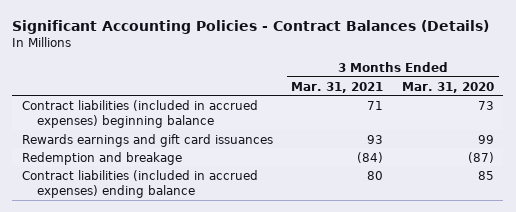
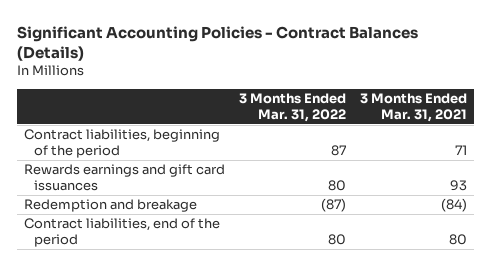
[402,81,495,93] Mar. 31, 2020 -> none
none -> [239,92,347,122] 3 Months Ended Mar. 31, 2022
[21,99,258,128] Contract liabilities (included in accrued expenses) beginning balance -> [24,129,221,159] Contract liabilities, beginning of the period
[21,169,258,198] Contract liabilities (included in accrued expenses) ending balance -> [24,218,221,248] Contract liabilities, end of the period

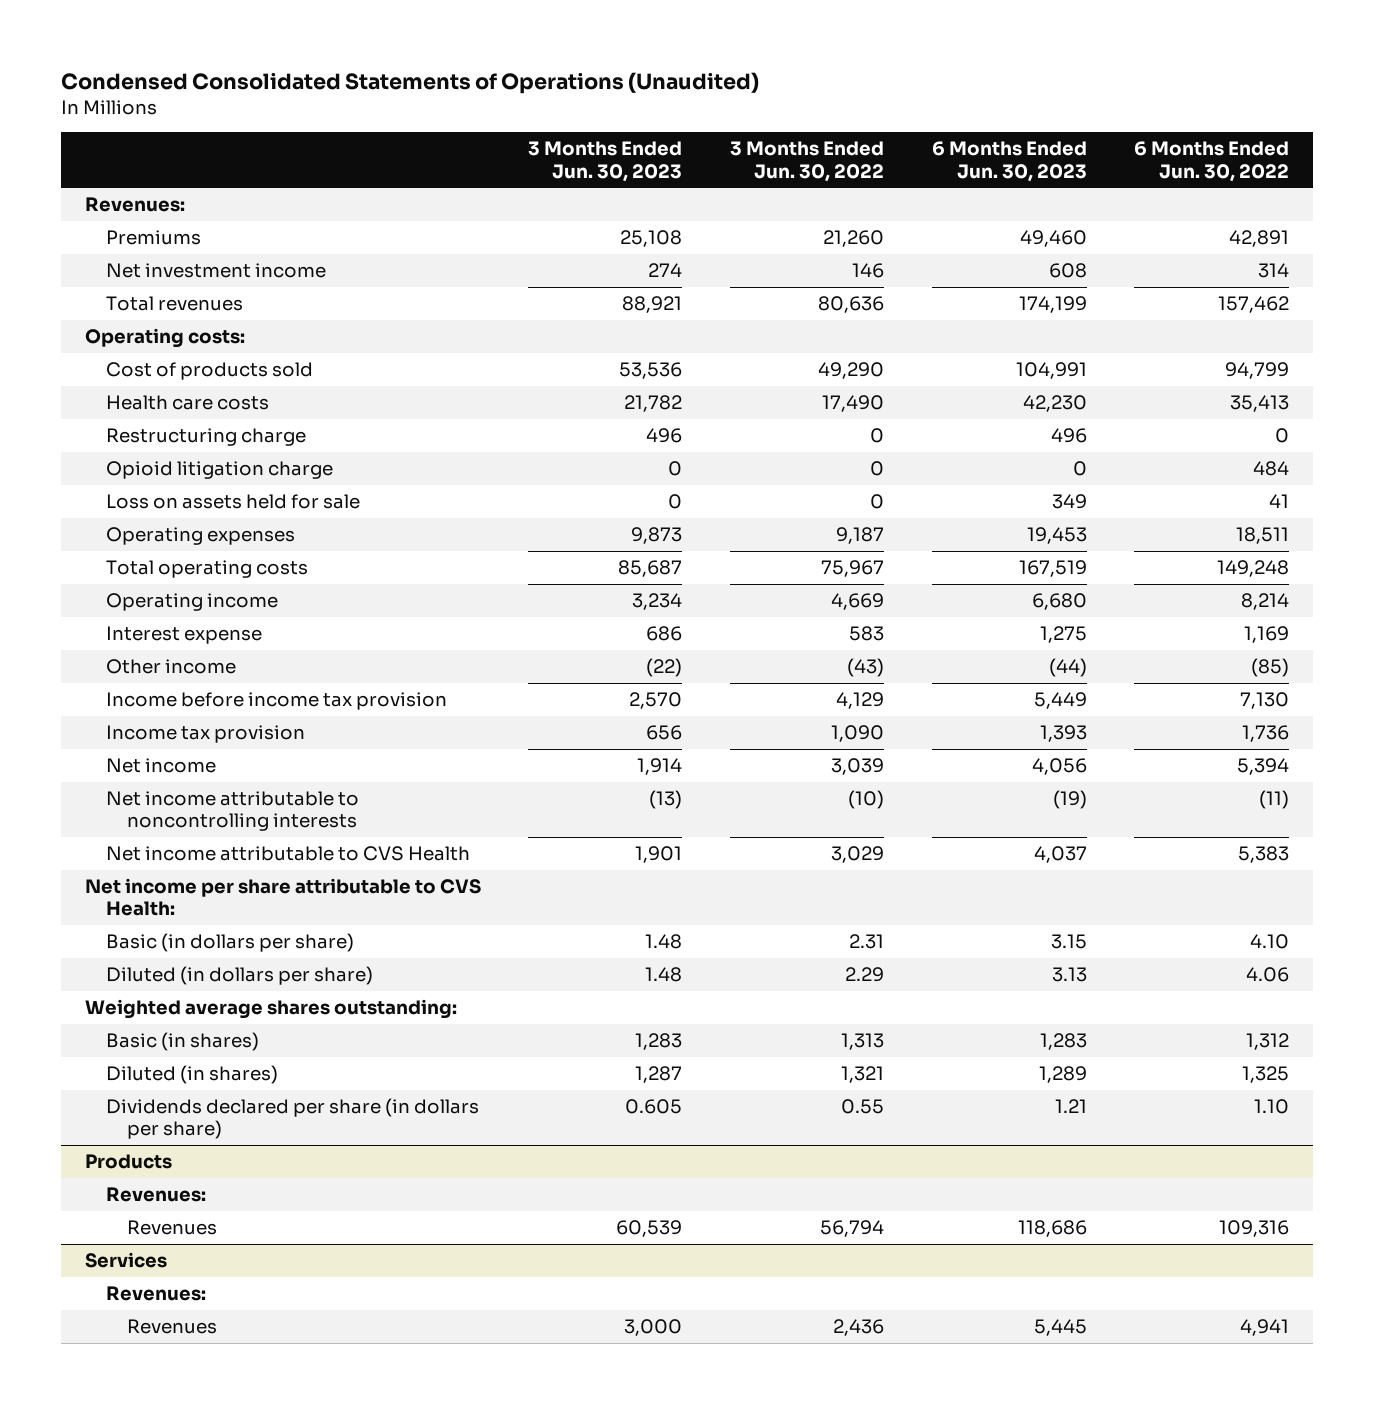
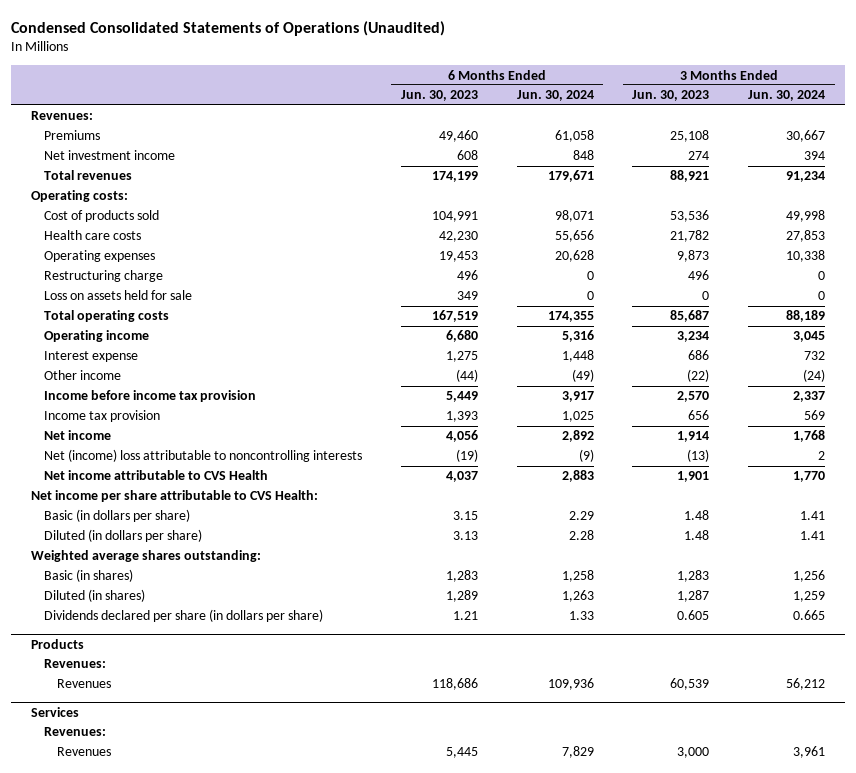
[729,141,884,182] 3 Months Ended Jun. 30, 2022 -> none
[1134,141,1290,182] 6 Months Ended Jun. 30, 2022 -> none
none -> [516,90,594,102] Jun. 30, 2024
none -> [748,90,826,102] Jun. 30, 2024
[105,526,295,545] Operating expenses -> [43,250,155,263] Operating expenses
[105,460,333,479] Opioid litigation charge -> none
[105,790,359,832] Net income attributable to noncontrolling interests -> [43,449,362,463] Net (income) loss attributable to noncontrolling interests

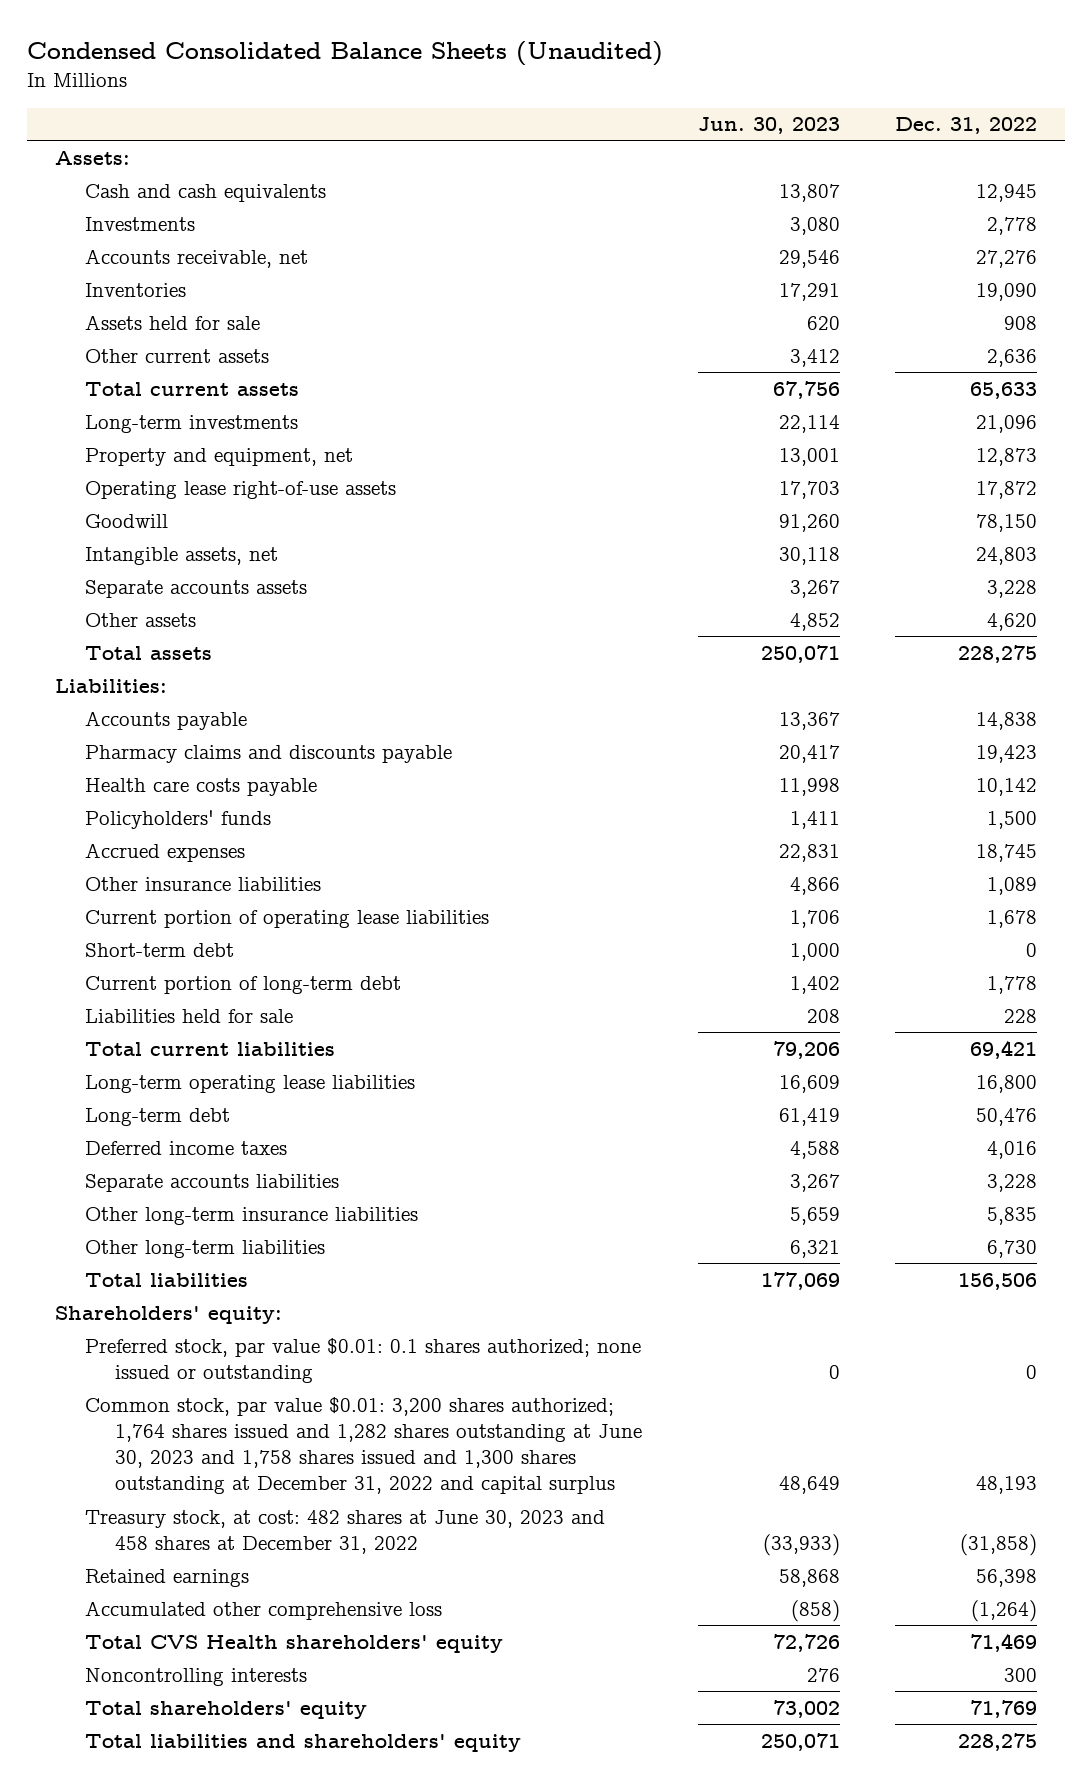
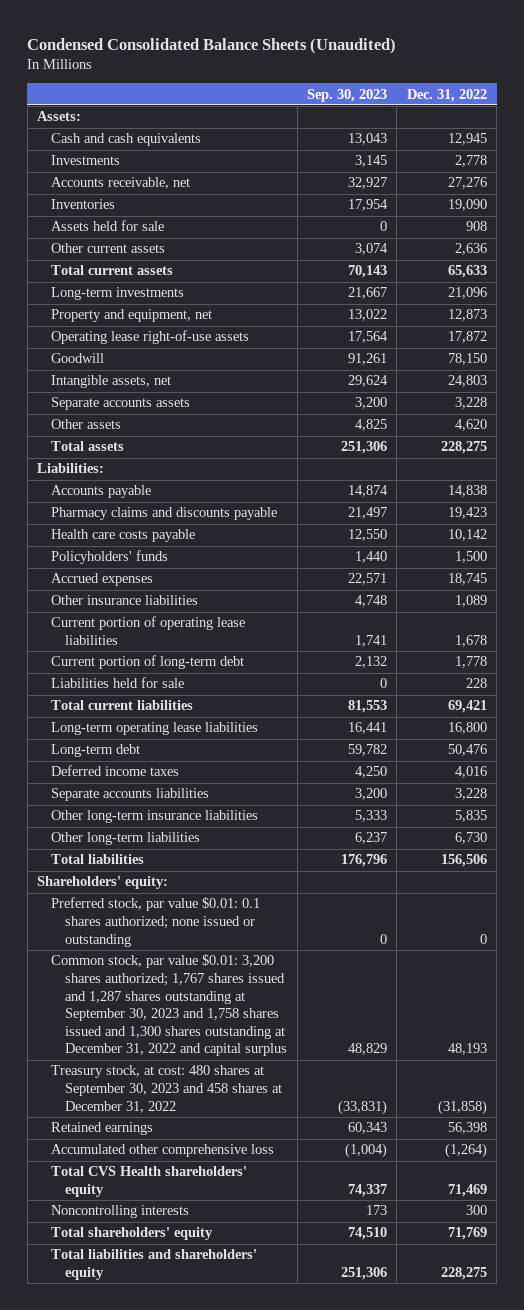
[697,117,840,135] Jun. 30, 2023 -> none
none -> [307,88,388,102] Sep. 30, 2023
[85,942,235,957] Short-term debt -> none
[85,1396,643,1495] Common stock, par value $0.01: 3,200 shares authorized; 1,764 shares issued and 1,282 shares outstanding at June 30, 2023 and 1,758 shares issued and 1,300 shares outstanding at December 31, 2022 and capital surplus -> [51,954,288,1057] Common stock, par value $0.01: 3,200 shares authorized; 1,767 shares issued and 1,287 shares outstanding at September 30, 2023 and 1,758 shares issued and 1,300 shares outstanding at December 31, 2022 and capital surplus
[85,1509,606,1554] Treasury stock, at cost: 482 shares at June 30, 2023 and 458 shares at December 31, 2022 -> [51,1065,283,1113] Treasury stock, at cost: 480 shares at September 30, 2023 and 458 shares at December 31, 2022

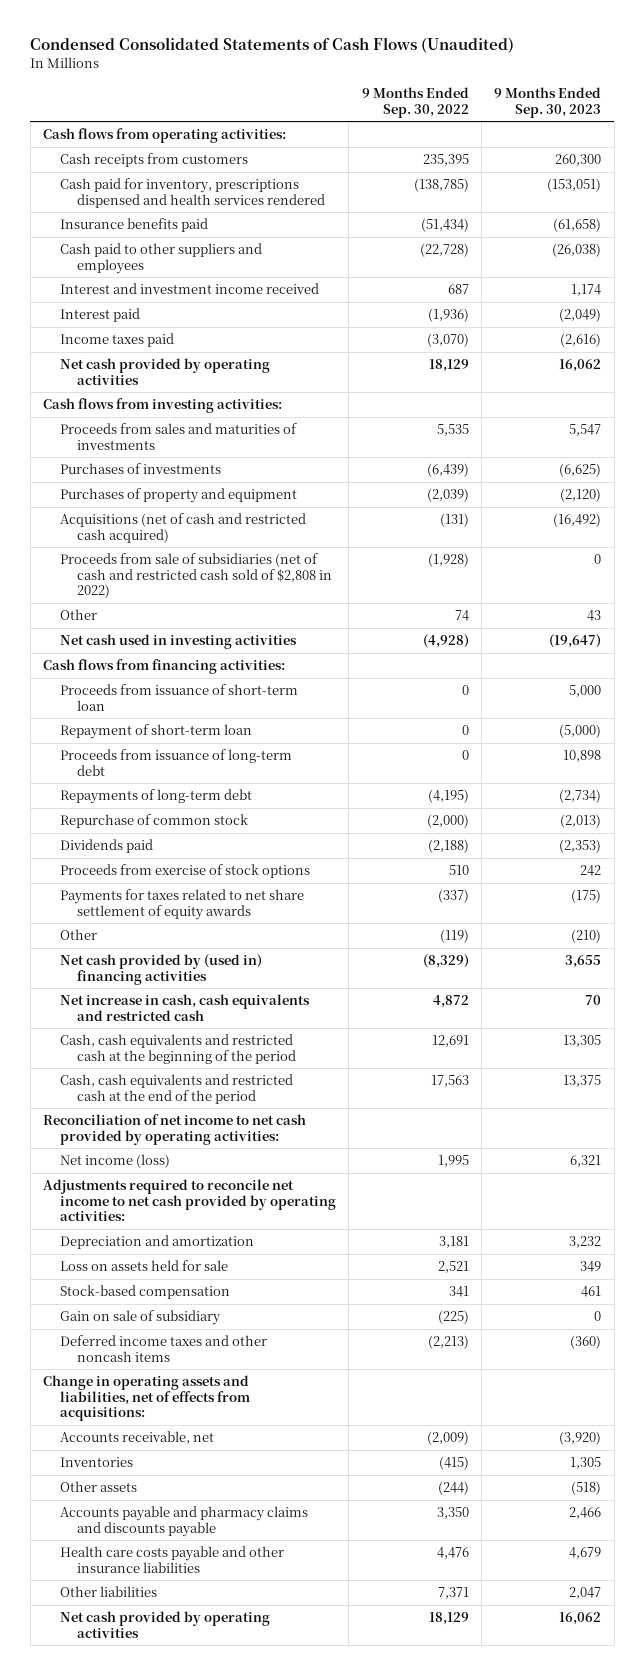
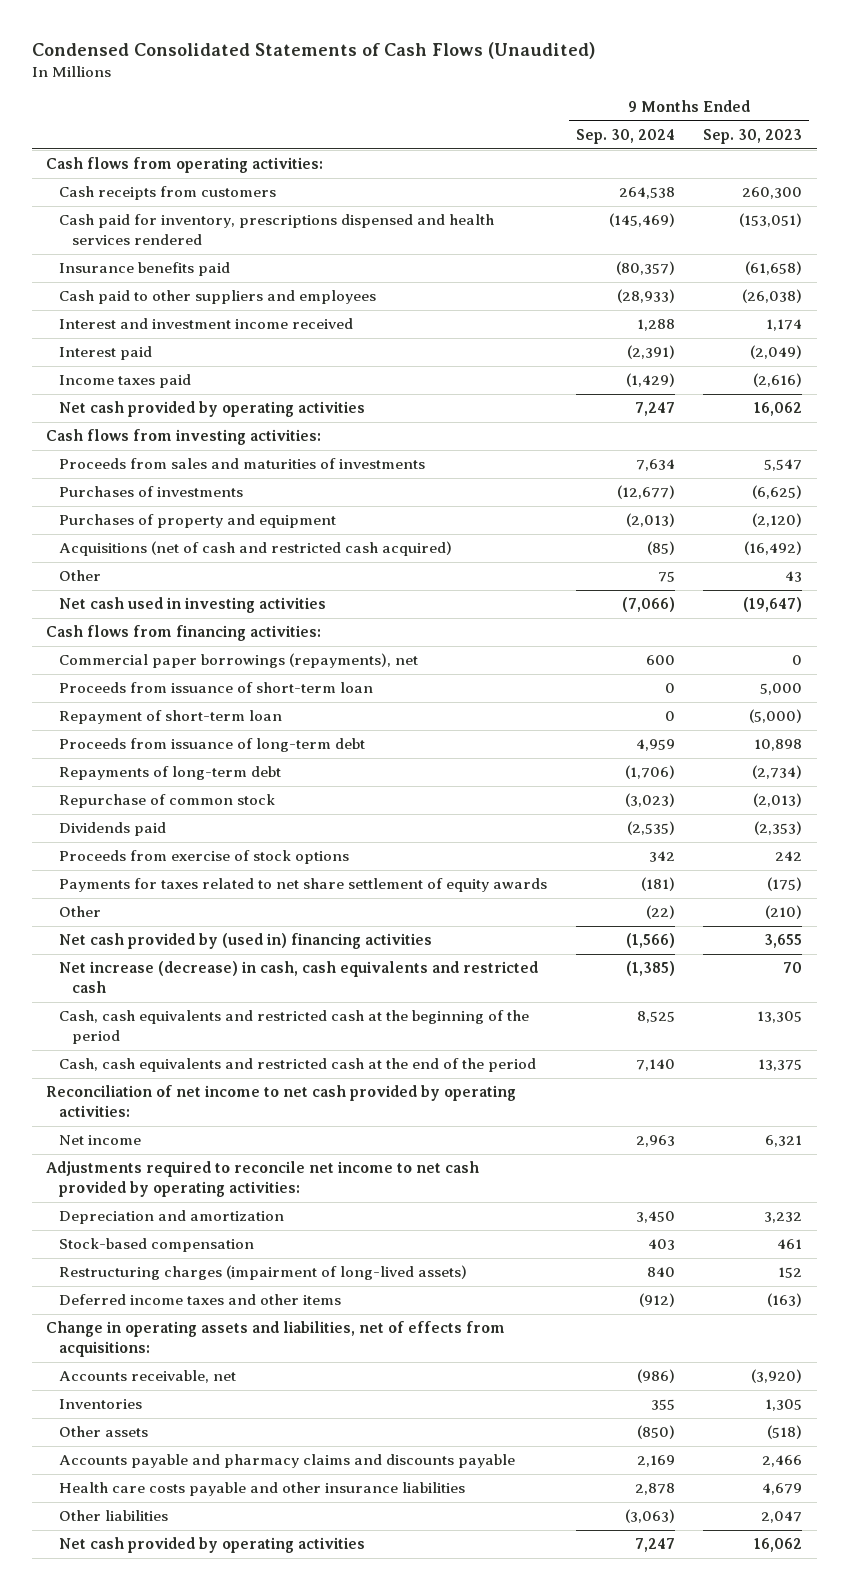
[361,87,469,118] 9 Months Ended Sep. 30, 2022 -> none
none -> [575,128,675,144] Sep. 30, 2024
[60,553,333,598] Proceeds from sale of subsidiaries (net of cash and restricted cash sold of $2,808 in 2022) -> none
none -> [59,653,419,669] Commercial paper borrowings (repayments), net
[60,994,311,1021] Net increase in cash, cash equivalents and restricted cash -> [59,961,539,994] Net increase (decrease) in cash, cash equivalents and restricted cash
[60,1154,171,1169] Net income (loss) -> [59,1135,142,1146] Net income
[60,1260,229,1272] Loss on assets held for sale -> none
[60,1310,222,1326] Gain on sale of subsidiary -> none
none -> [59,1265,468,1281] Restructuring charges (impairment of long-lived assets)
[60,1335,268,1362] Deferred income taxes and other noncash items -> [59,1294,342,1306] Deferred income taxes and other items
[570,1335,602,1350] (360) -> [767,1293,803,1308] (163)

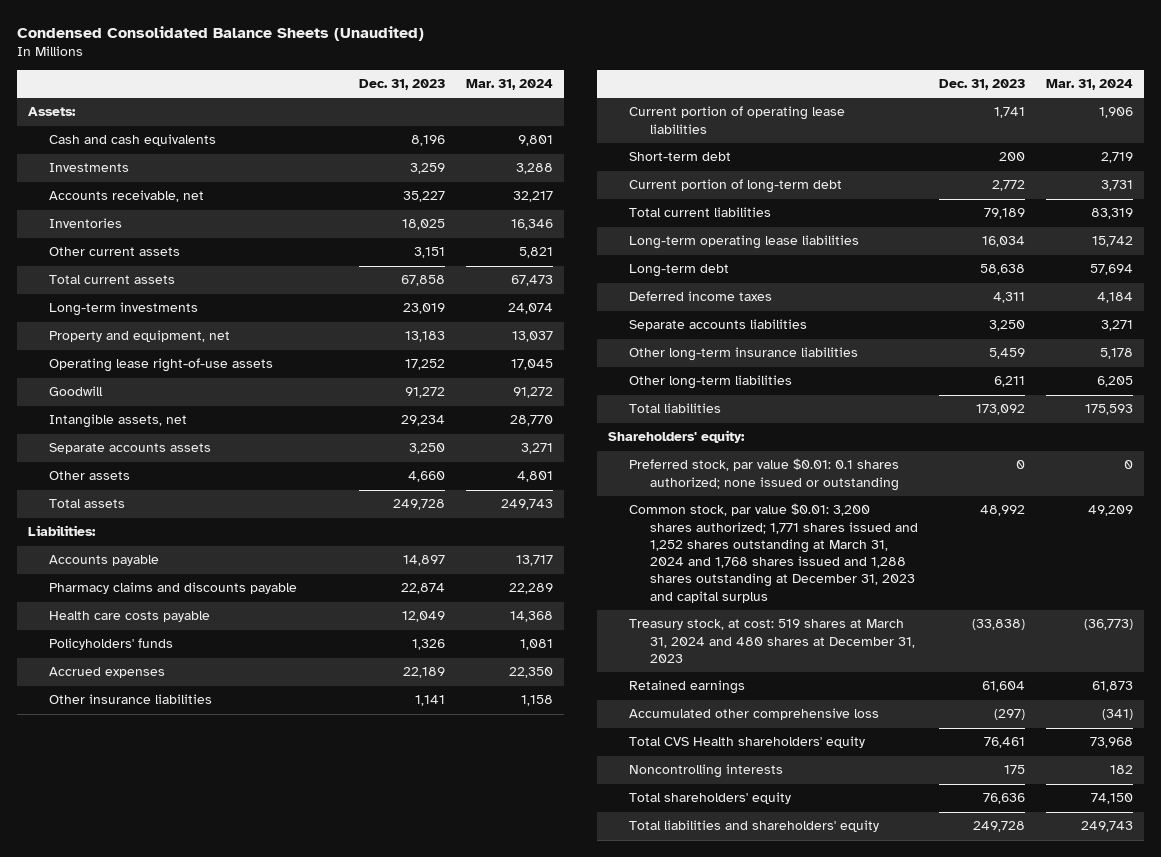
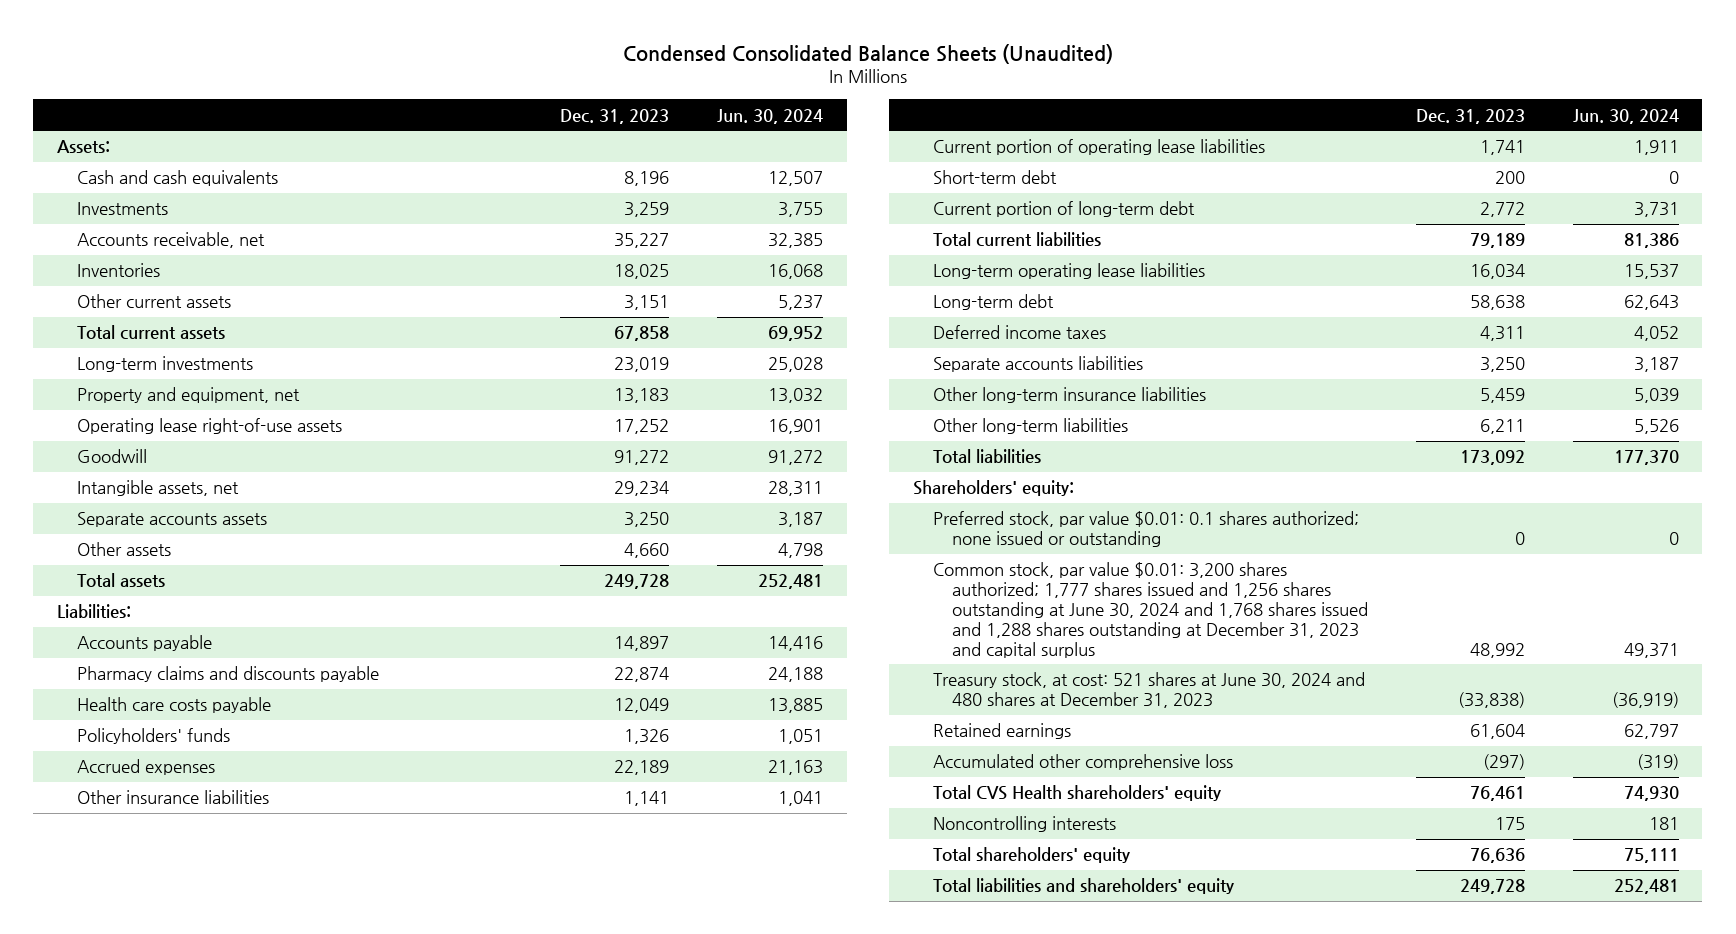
[466,79,554,91] Mar. 31, 2024 -> none
none -> [716,108,823,124] Jun. 30, 2024
[628,503,918,603] Common stock, par value $0.01: 3,200 shares authorized; 1,771 shares issued and 1,252 shares outstanding at March 31, 2024 and 1,768 shares issued and 1,288 shares outstanding at December 31, 2023 and capital surplus -> [932,562,1369,658] Common stock, par value $0.01: 3,200 shares authorized; 1,777 shares issued and 1,256 shares outstanding at June 30, 2024 and 1,768 shares issued and 1,288 shares outstanding at December 31, 2023 and capital surplus
[628,619,915,663] Treasury stock, at cost: 519 shares at March 31, 2024 and 480 shares at December 31, 2023 -> [932,672,1365,709] Treasury stock, at cost: 521 shares at June 30, 2024 and 480 shares at December 31, 2023

